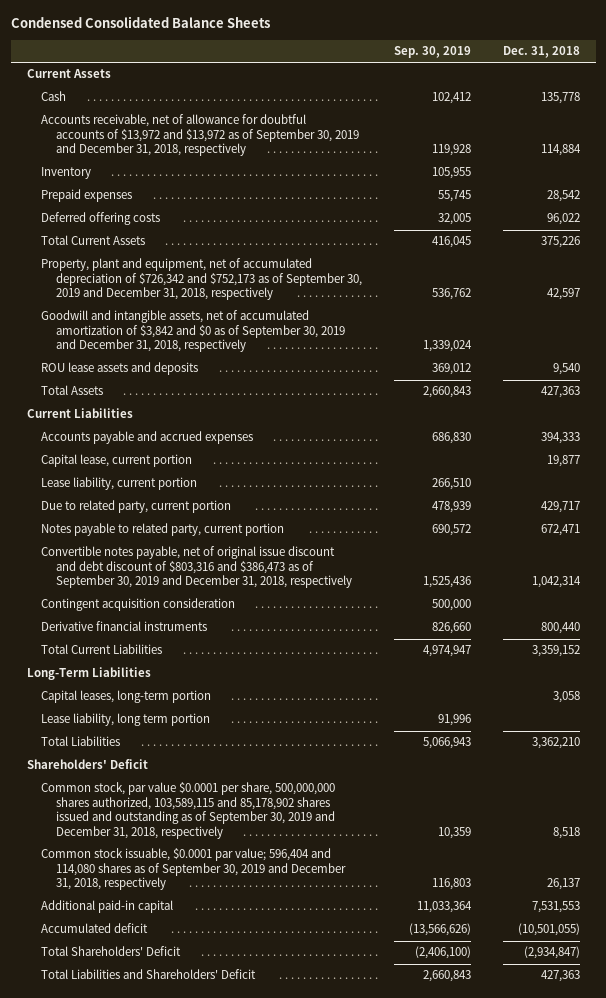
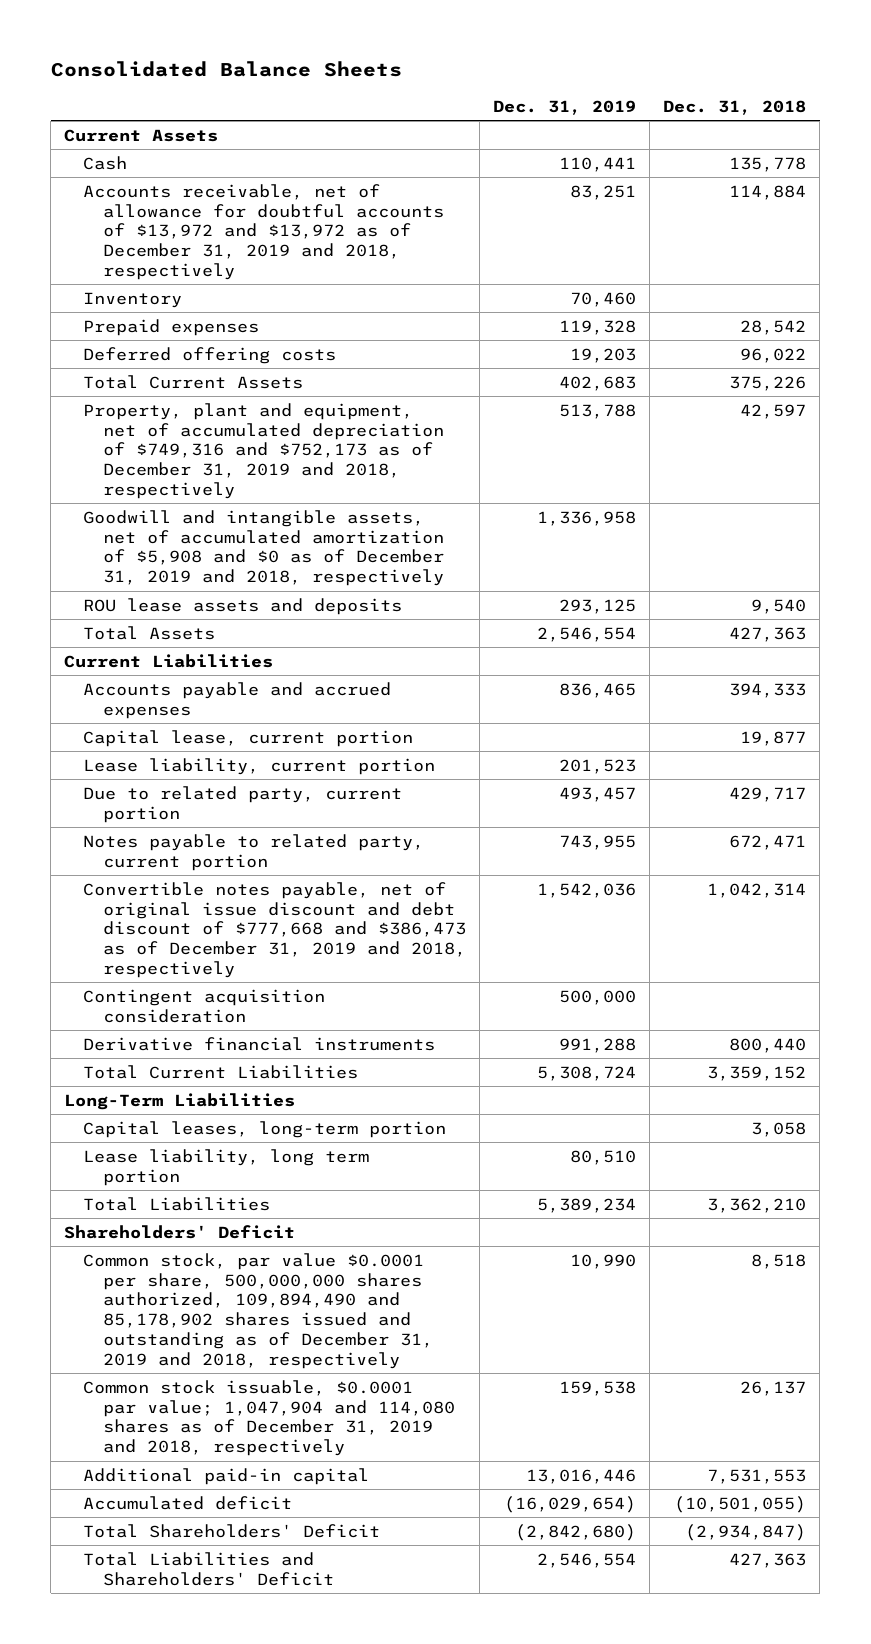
[10,16,270,29] Condensed Consolidated Balance Sheets -> [50,60,402,77] Consolidated Balance Sheets
[393,46,471,59] Sep. 30, 2019 -> none
none -> [492,99,636,115] Dec. 31, 2019
[41,114,359,157] Accounts receivable, net of allowance for doubtful accounts of $13,972 and $13,972 as of September 30, 2019 and December 31, 2018, respectively -> [83,183,444,280] Accounts receivable, net of allowance for doubtful accounts of $13,972 and $13,972 as of December 31, 2019 and 2018, respectively
[41,258,362,301] Property, plant and equipment, net of accumulated depreciation of $726,342 and $752,173 as of September 30, 2019 and December 31, 2018, respectively -> [83,402,444,499] Property, plant and equipment, net of accumulated depreciation of $749,316 and $752,173 as of December 31, 2019 and 2018, respectively
[41,310,345,353] Goodwill and intangible assets, net of accumulated amortization of $3,842 and $0 as of September 30, 2019 and December 31, 2018, respectively -> [83,509,444,587] Goodwill and intangible assets, net of accumulated amortization of $5,908 and $0 as of December 31, 2019 and 2018, respectively
[41,546,352,589] Convertible notes payable, net of original issue discount and debt discount of $803,316 and $386,473 as of September 30, 2019 and December 31, 2018, respectively -> [83,881,466,978] Convertible notes payable, net of original issue discount and debt discount of $777,668 and $386,473 as of December 31, 2019 and 2018, respectively
[41,782,336,839] Common stock, par value $0.0001 per share, 500,000,000 shares authorized, 103,589,115 and 85,178,902 shares issued and outstanding as of September 30, 2019 and December 31, 2018, respectively -> [83,1252,433,1369] Common stock, par value $0.0001 per share, 500,000,000 shares authorized, 109,894,490 and 85,178,902 shares issued and outstanding as of December 31, 2019 and 2018, respectively
[41,848,346,891] Common stock issuable, $0.0001 par value; 596,404 and 114,080 shares as of September 30, 2019 and December 31, 2018, respectively -> [83,1379,455,1457] Common stock issuable, $0.0001 par value; 1,047,904 and 114,080 shares as of December 31, 2019 and 2018, respectively

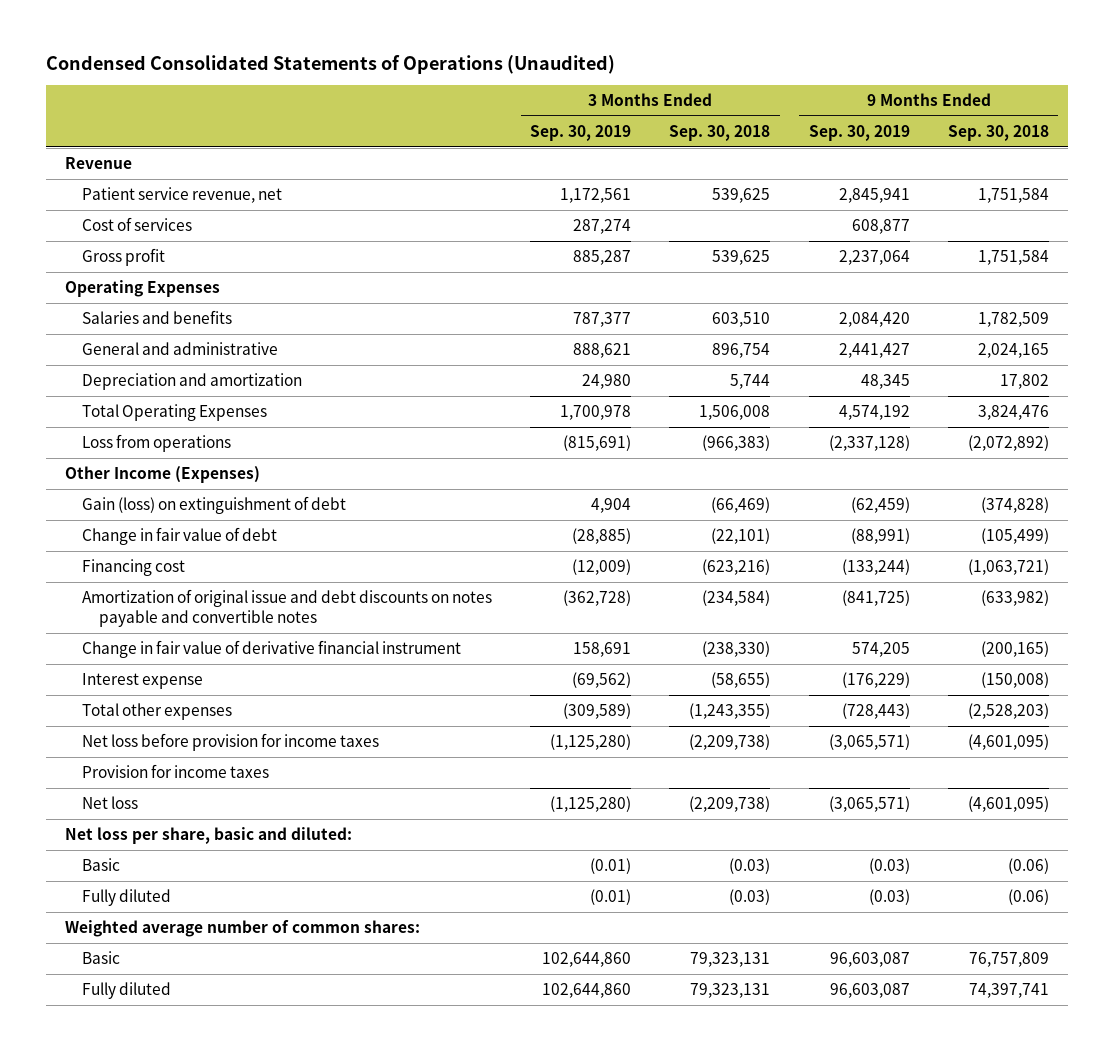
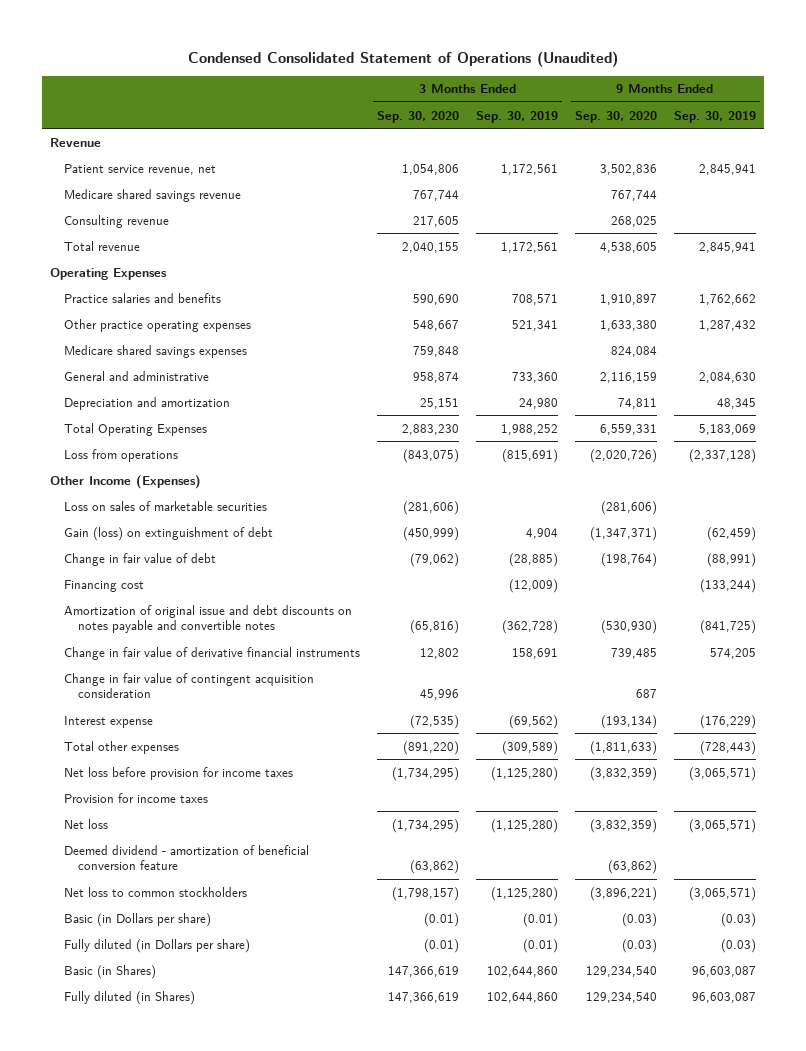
[45,54,615,74] Condensed Consolidated Statements of Operations (Unaudited) -> [188,50,619,67] Condensed Consolidated Statement of Operations (Unaudited)
[669,124,771,141] Sep. 30, 2018 -> none
[947,124,1049,141] Sep. 30, 2018 -> none
none -> [377,110,460,123] Sep. 30, 2020
none -> [574,110,657,123] Sep. 30, 2020
[82,216,193,231] Cost of services -> none
[82,247,166,266] Gross profit -> none
none -> [64,188,242,202] Medicare shared savings revenue
none -> [64,214,170,228] Consulting revenue
none -> [64,240,141,251] Total revenue
[82,309,233,324] Salaries and benefits -> [64,292,222,303] Practice salaries and benefits
[573,311,632,327] 787,377 -> [512,293,559,305] 708,571
[838,311,910,327] 2,084,420 -> [698,293,756,305] 1,762,662
none -> [64,318,252,332] Other practice operating expenses
none -> [64,344,248,358] Medicare shared savings expenses
[573,342,632,358] 888,621 -> [512,371,559,383] 733,360
[838,342,910,358] 2,441,427 -> [698,371,756,383] 2,084,630
[560,404,632,420] 1,700,978 -> [501,423,559,435] 1,988,252
[838,404,910,420] 4,574,192 -> [698,423,756,435] 5,183,069
none -> [64,500,268,511] Loss on sales of marketable securities
[82,639,462,658] Change in fair value of derivative financial instrument -> [64,646,361,660] Change in fair value of derivative financial instruments
none -> [64,672,315,699] Change in fair value of contingent acquisition consideration
[65,826,353,844] Net loss per share, basic and diluted: -> none
[65,919,421,937] Weighted average number of common shares: -> none
none -> [64,844,310,871] Deemed dividend - amortization of beneficial conversion feature
none -> [64,886,248,897] Net loss to common stockholders
[82,857,121,871] Basic -> [64,912,212,927] Basic (in Dollars per share)
[82,888,172,906] Fully diluted -> [64,938,251,953] Fully diluted (in Dollars per share)
[82,950,121,964] Basic -> [64,964,157,979] Basic (in Shares)
[82,981,172,999] Fully diluted -> [64,990,196,1005] Fully diluted (in Shares)

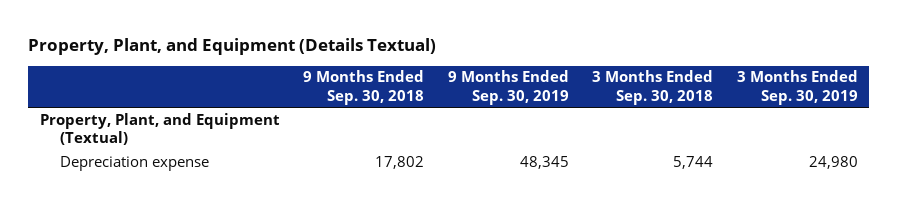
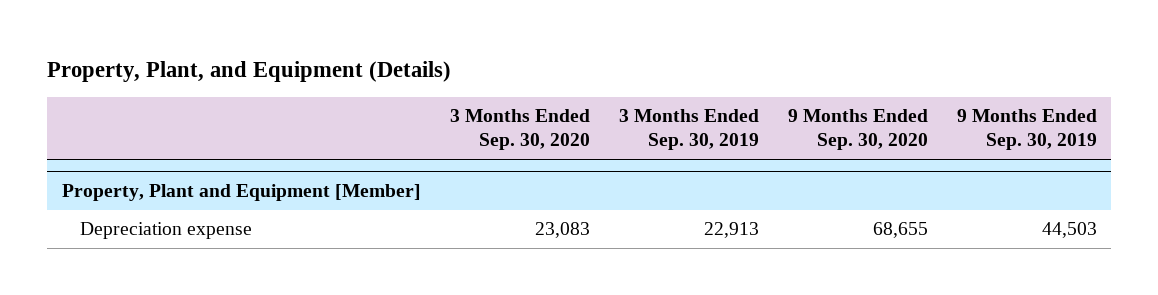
[28,37,437,55] Property, Plant, and Equipment (Details Textual) -> [47,61,452,83] Property, Plant, and Equipment (Details)
[303,70,425,106] 9 Months Ended Sep. 30, 2018 -> none
[592,70,714,106] 3 Months Ended Sep. 30, 2018 -> none
none -> [449,109,590,151] 3 Months Ended Sep. 30, 2020
none -> [787,109,928,151] 9 Months Ended Sep. 30, 2020
[39,112,280,146] Property, Plant, and Equipment (Textual) -> none
none -> [61,184,421,202] Property, Plant and Equipment [Member]
[519,155,569,169] 48,345 -> [1041,222,1097,239] 44,503
[808,155,858,169] 24,980 -> [703,222,759,239] 22,913

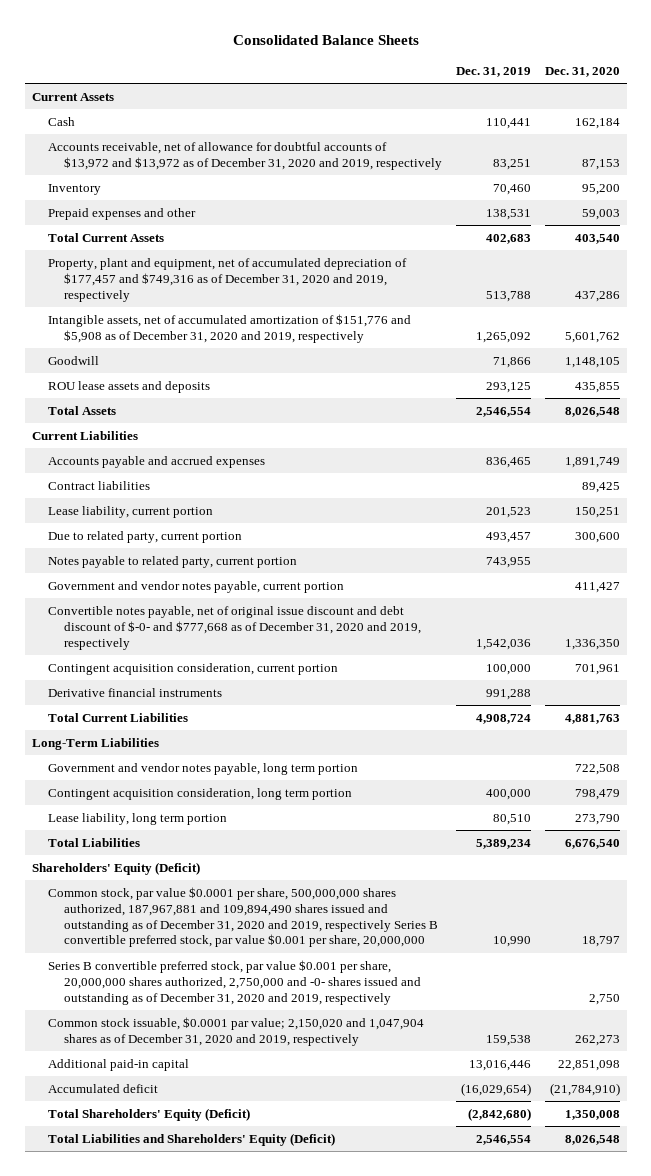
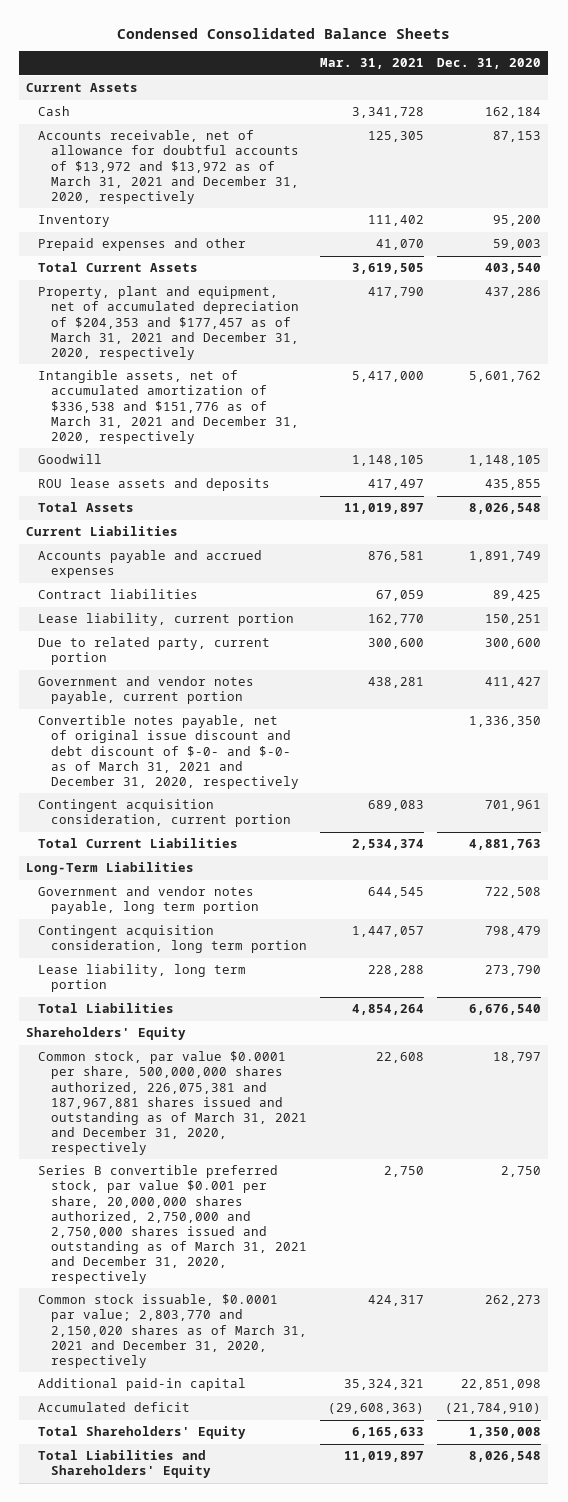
[232,34,419,45] Consolidated Balance Sheets -> [116,27,450,39] Condensed Consolidated Balance Sheets
[456,66,532,77] Dec. 31, 2019 -> none
none -> [319,58,424,70] Mar. 31, 2021
[48,141,443,170] Accounts receivable, net of allowance for doubtful accounts of $13,972 and $13,972 as of December 31, 2020 and 2019, respectively -> [38,130,299,204] Accounts receivable, net of allowance for doubtful accounts of $13,972 and $13,972 as of March 31, 2021 and December 31, 2020, respectively
[48,257,408,302] Property, plant and equipment, net of accumulated depreciation of $177,457 and $749,316 as of December 31, 2020 and 2019, respectively -> [38,286,299,360] Property, plant and equipment, net of accumulated depreciation of $204,353 and $177,457 as of March 31, 2021 and December 31, 2020, respectively
[48,313,412,343] Intangible assets, net of accumulated amortization of $151,776 and $5,908 as of December 31, 2020 and 2019, respectively -> [38,370,299,444] Intangible assets, net of accumulated amortization of $336,538 and $151,776 as of March 31, 2021 and December 31, 2020, respectively
[48,555,298,568] Notes payable to related party, current portion -> none
[48,605,422,650] Convertible notes payable, net of original issue discount and debt discount of $-0- and $777,668 as of December 31, 2020 and 2019, respectively -> [38,715,299,789] Convertible notes payable, net of original issue discount and debt discount of $-0- and $-0- as of March 31, 2021 and December 31, 2020, respectively
[48,687,223,697] Derivative financial instruments -> none
[31,861,200,875] Shareholders' Equity (Deficit) -> [26,1027,187,1041] Shareholders' Equity
[48,886,439,948] Common stock, par value $0.0001 per share, 500,000,000 shares authorized, 187,967,881 and 109,894,490 shares issued and outstanding as of December 31, 2020 and 2019, respectively Series B convertible preferred stock, par value $0.001 per share, 20,000,000 -> [38,1051,307,1155] Common stock, par value $0.0001 per share, 500,000,000 shares authorized, 226,075,381 and 187,967,881 shares issued and outstanding as of March 31, 2021 and December 31, 2020, respectively
[48,959,422,1005] Series B convertible preferred stock, par value $0.001 per share, 20,000,000 shares authorized, 2,750,000 and -0- shares issued and outstanding as of December 31, 2020 and 2019, respectively -> [38,1165,307,1284] Series B convertible preferred stock, par value $0.001 per share, 20,000,000 shares authorized, 2,750,000 and 2,750,000 shares issued and outstanding as of March 31, 2021 and December 31, 2020, respectively
[48,1016,425,1046] Common stock issuable, $0.0001 par value; 2,150,020 and 1,047,904 shares as of December 31, 2020 and 2019, respectively -> [38,1294,307,1368] Common stock issuable, $0.0001 par value; 2,803,770 and 2,150,020 shares as of March 31, 2021 and December 31, 2020, respectively
[48,1107,251,1121] Total Shareholders' Equity (Deficit) -> [38,1426,247,1440] Total Shareholders' Equity
[48,1132,336,1146] Total Liabilities and Shareholders' Equity (Deficit) -> [38,1450,211,1479] Total Liabilities and Shareholders' Equity

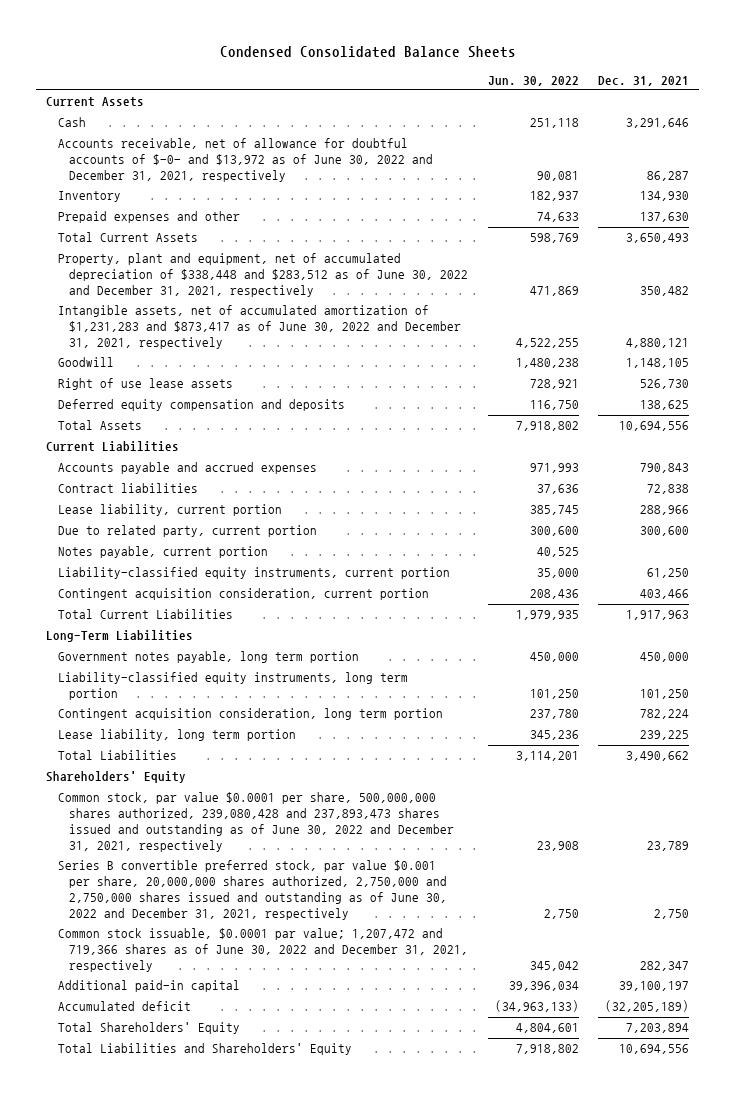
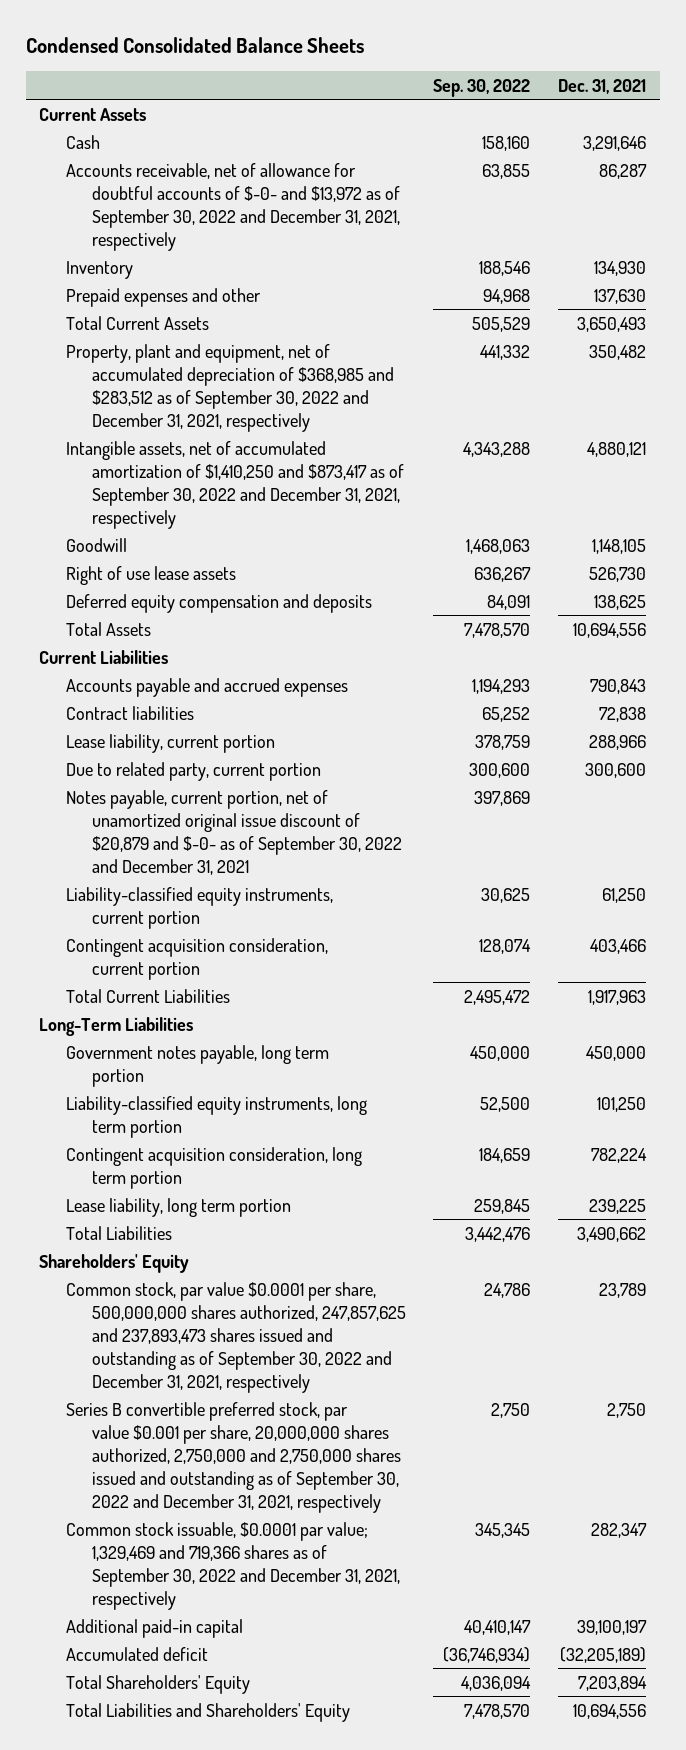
[487,75,579,86] Jun. 30, 2022 -> none
none -> [433,78,531,97] Sep. 30, 2022
[57,138,434,182] Accounts receivable, net of allowance for doubtful accounts of $-0- and $13,972 as of June 30, 2022 and December 31, 2021, respectively -> [65,162,400,251] Accounts receivable, net of allowance for doubtful accounts of $-0- and $13,972 as of September 30, 2022 and December 31, 2021, respectively
[57,253,469,297] Property, plant and equipment, net of accumulated depreciation of $338,448 and $283,512 as of June 30, 2022 and December 31, 2021, respectively -> [65,343,394,432] Property, plant and equipment, net of accumulated depreciation of $368,985 and $283,512 as of September 30, 2022 and December 31, 2021, respectively
[57,305,462,349] Intangible assets, net of accumulated amortization of $1,231,283 and $873,417 as of June 30, 2022 and December 31, 2021, respectively -> [65,440,404,529] Intangible assets, net of accumulated amortization of $1,410,250 and $873,417 as of September 30, 2022 and December 31, 2021, respectively
[57,546,268,559] Notes payable, current portion -> [65,789,402,875] Notes payable, current portion, net of unamortized original issue discount of $20,879 and $-0- as of September 30, 2022 and December 31, 2021
[57,792,455,852] Common stock, par value $0.0001 per share, 500,000,000 shares authorized, 239,080,428 and 237,893,473 shares issued and outstanding as of June 30, 2022 and December 31, 2021, respectively -> [65,1281,406,1393] Common stock, par value $0.0001 per share, 500,000,000 shares authorized, 247,857,625 and 237,893,473 shares issued and outstanding as of September 30, 2022 and December 31, 2021, respectively
[57,860,448,920] Series B convertible preferred stock, par value $0.001 per share, 20,000,000 shares authorized, 2,750,000 and 2,750,000 shares issued and outstanding as of June 30, 2022 and December 31, 2021, respectively -> [65,1401,401,1513] Series B convertible preferred stock, par value $0.001 per share, 20,000,000 shares authorized, 2,750,000 and 2,750,000 shares issued and outstanding as of September 30, 2022 and December 31, 2021, respectively
[57,928,469,972] Common stock issuable, $0.0001 par value; 1,207,472 and 719,366 shares as of June 30, 2022 and December 31, 2021, respectively -> [65,1521,400,1610] Common stock issuable, $0.0001 par value; 1,329,469 and 719,366 shares as of September 30, 2022 and December 31, 2021, respectively

